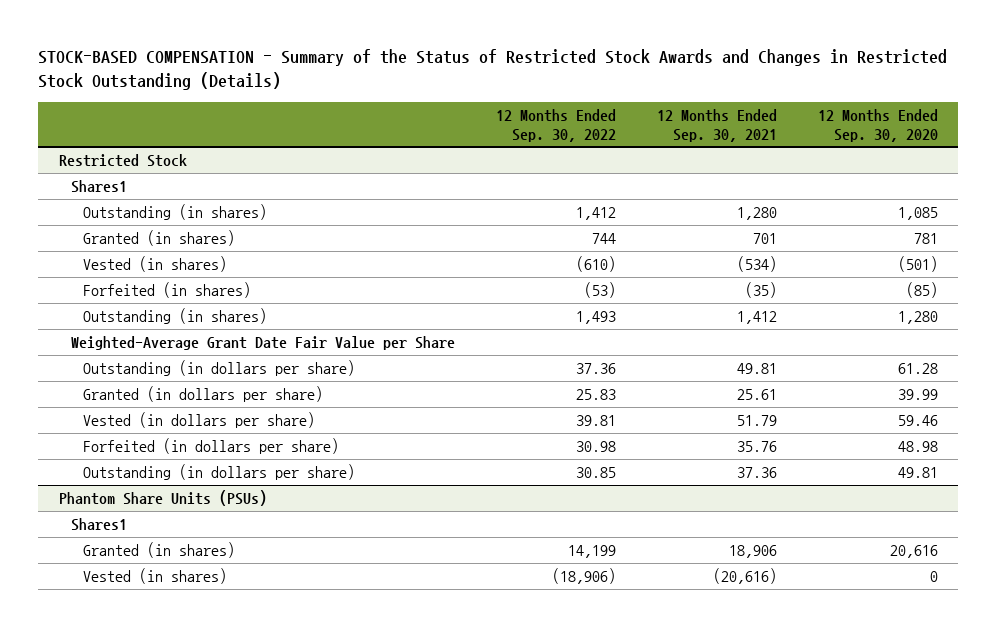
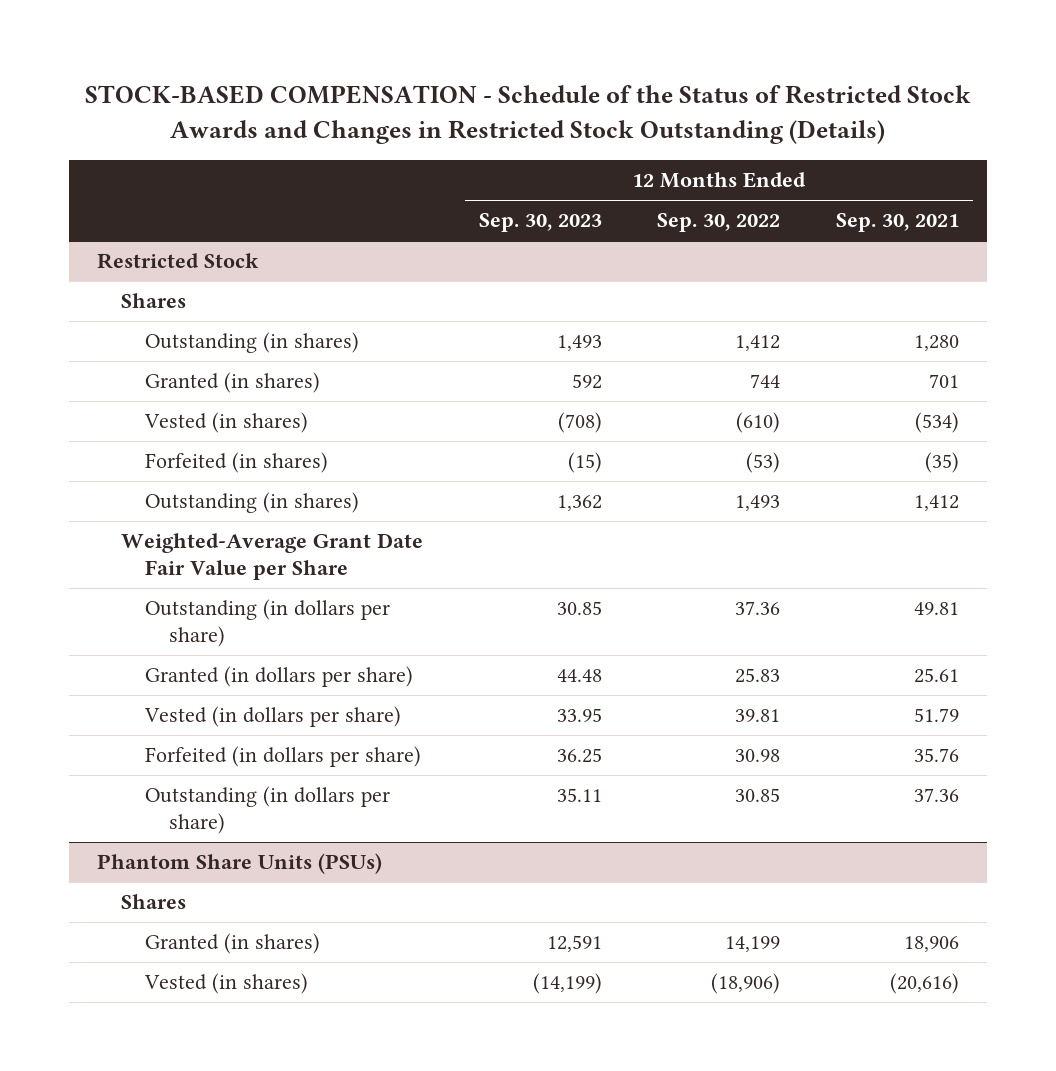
[38,49,948,91] STOCK-BASED COMPENSATION - Summary of the Status of Restricted Stock Awards and Changes in Restricted Stock Outstanding (Details) -> [84,85,971,144] STOCK-BASED COMPENSATION - Schedule of the Status of Restricted Stock Awards and Changes in Restricted Stock Outstanding (Details)
[817,108,938,142] 12 Months Ended Sep. 30, 2020 -> none
none -> [478,213,602,233] Sep. 30, 2023
[70,179,127,193] Shares1 -> [120,293,186,309] Shares
[70,517,127,531] Shares1 -> [120,894,186,910] Shares

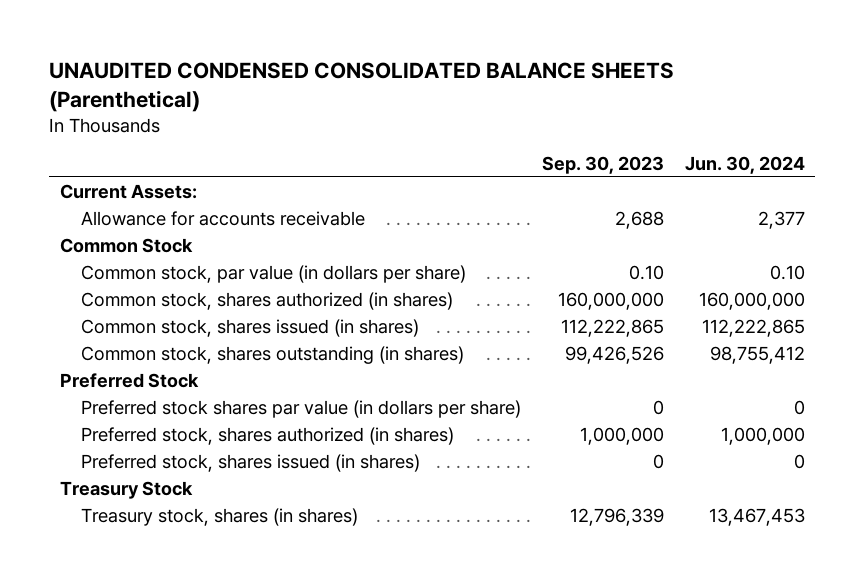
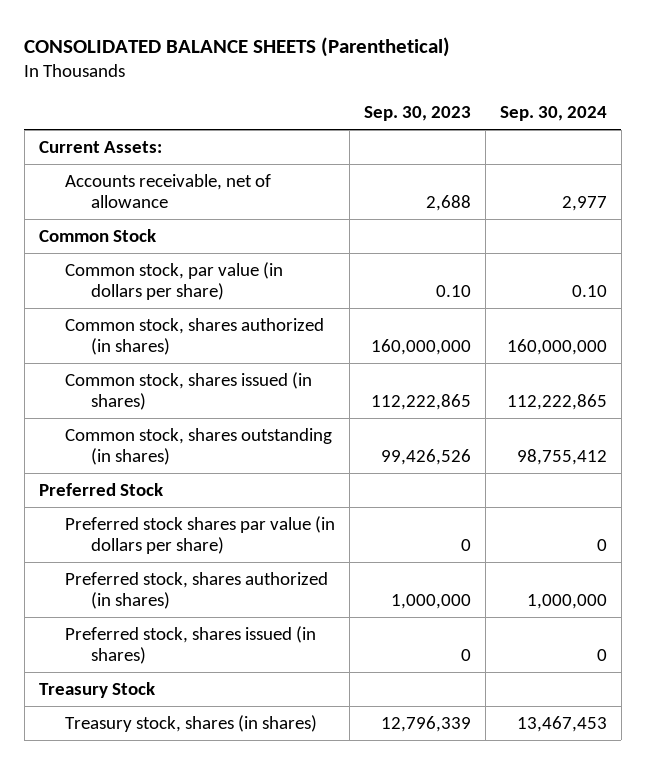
[49,61,675,112] UNAUDITED CONDENSED CONSOLIDATED BALANCE SHEETS (Parenthetical) -> [24,36,451,57] CONSOLIDATED BALANCE SHEETS (Parenthetical)
[684,156,805,175] Jun. 30, 2024 -> none
none -> [499,106,607,122] Sep. 30, 2024
[80,210,365,226] Allowance for accounts receivable -> [64,173,271,209] Accounts receivable, net of allowance

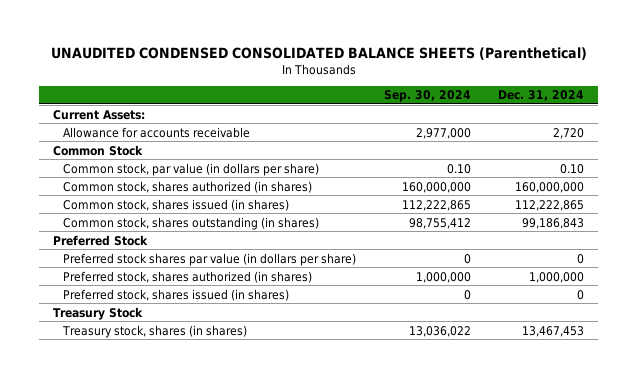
[24,36,451,57] CONSOLIDATED BALANCE SHEETS (Parenthetical) -> [50,46,587,60] UNAUDITED CONDENSED CONSOLIDATED BALANCE SHEETS (Parenthetical)
[363,106,471,122] Sep. 30, 2023 -> none
none -> [498,90,585,102] Dec. 31, 2024
[64,173,271,209] Accounts receivable, net of allowance -> [63,126,251,138] Allowance for accounts receivable
[561,196,607,212] 2,977 -> [415,127,471,139] 2,977,000
[516,715,607,732] 13,467,453 -> [408,325,471,337] 13,036,022

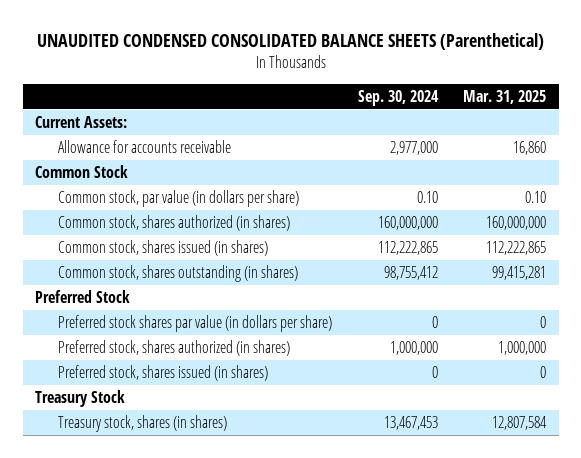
[498,90,585,102] Dec. 31, 2024 -> none
none -> [463,89,547,104] Mar. 31, 2025
[408,325,471,337] 13,036,022 -> [383,416,438,431] 13,467,453

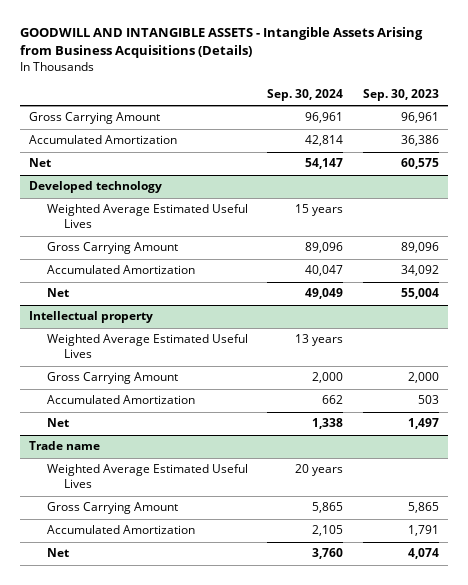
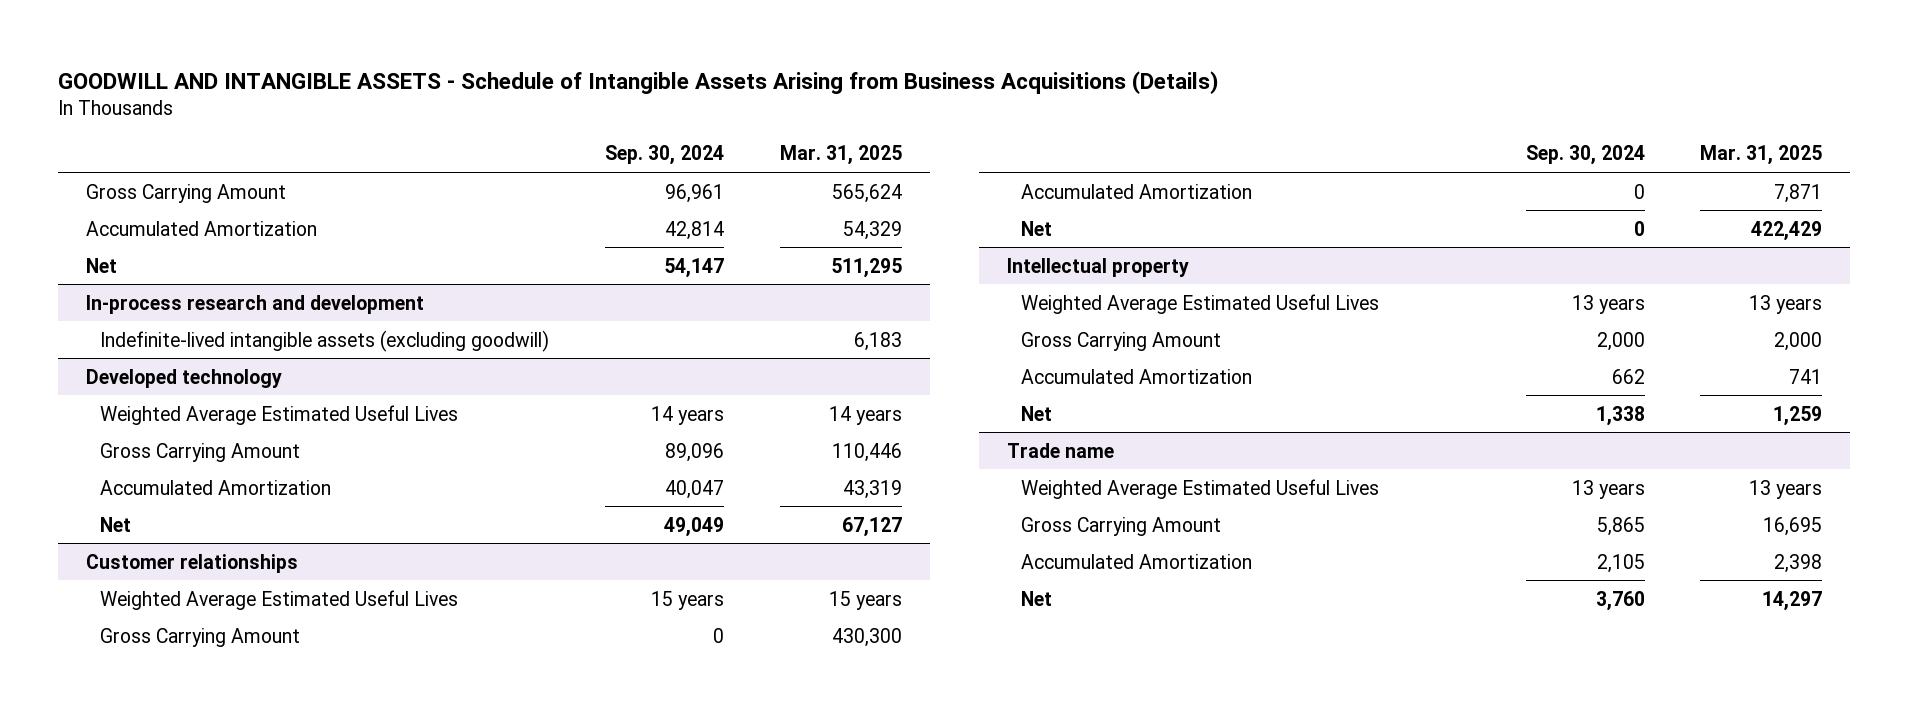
[19,27,423,59] GOODWILL AND INTANGIBLE ASSETS - Intangible Assets Arising from Business Acquisitions (Details) -> [58,70,1219,94] GOODWILL AND INTANGIBLE ASSETS - Schedule of Intangible Assets Arising from Business Acquisitions (Details)
[362,88,439,101] Sep. 30, 2023 -> none
none -> [779,145,902,166] Mar. 31, 2025
none -> [86,294,425,314] In-process research and development
none -> [100,329,550,352] Indefinite-lived intangible assets (excluding goodwill)
[295,204,344,217] 15 years -> [650,405,724,425] 14 years
none -> [86,553,299,573] Customer relationships
none -> [100,589,459,610] Weighted Average Estimated Useful Lives
none -> [100,627,301,647] Gross Carrying Amount
none -> [1020,183,1252,199] Accumulated Amortization
none -> [1020,220,1052,236] Net
[295,464,344,477] 20 years -> [1571,479,1645,499] 13 years

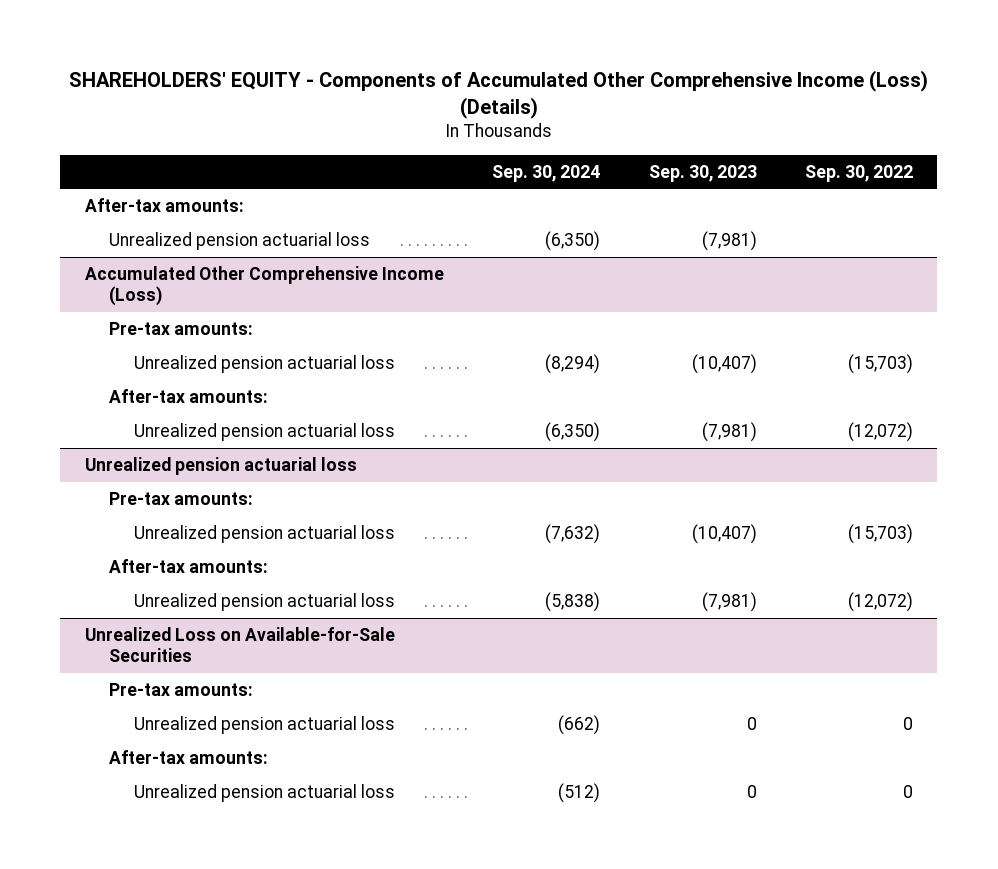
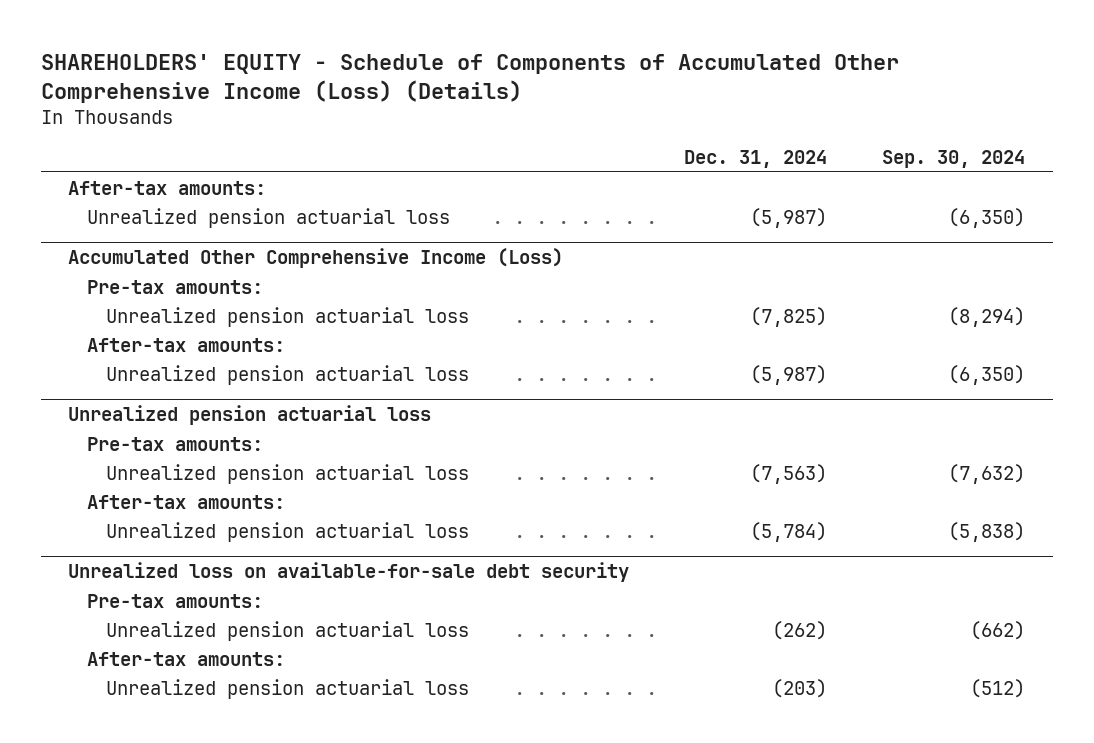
[68,70,928,120] SHAREHOLDERS' EQUITY - Components of Accumulated Other Comprehensive Income (Loss) (Details) -> [40,53,899,103] SHAREHOLDERS' EQUITY - Schedule of Components of Accumulated Other Comprehensive Income (Loss) (Details)
[648,164,757,182] Sep. 30, 2023 -> none
[805,164,914,182] Sep. 30, 2022 -> none
none -> [684,150,828,169] Dec. 31, 2024
[84,626,395,663] Unrealized Loss on Available-for-Sale Securities -> [68,562,630,583] Unrealized loss on available-for-sale debt security

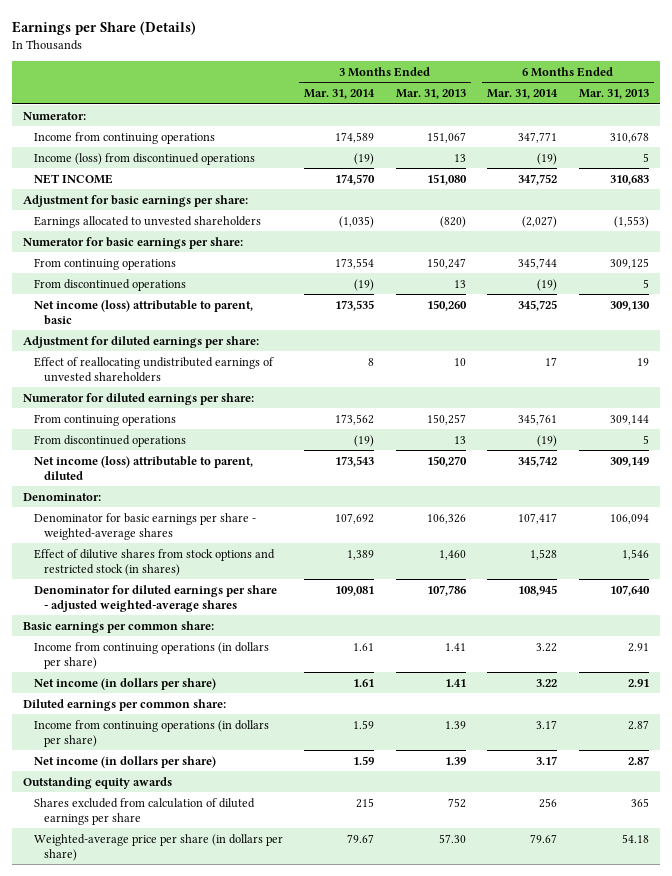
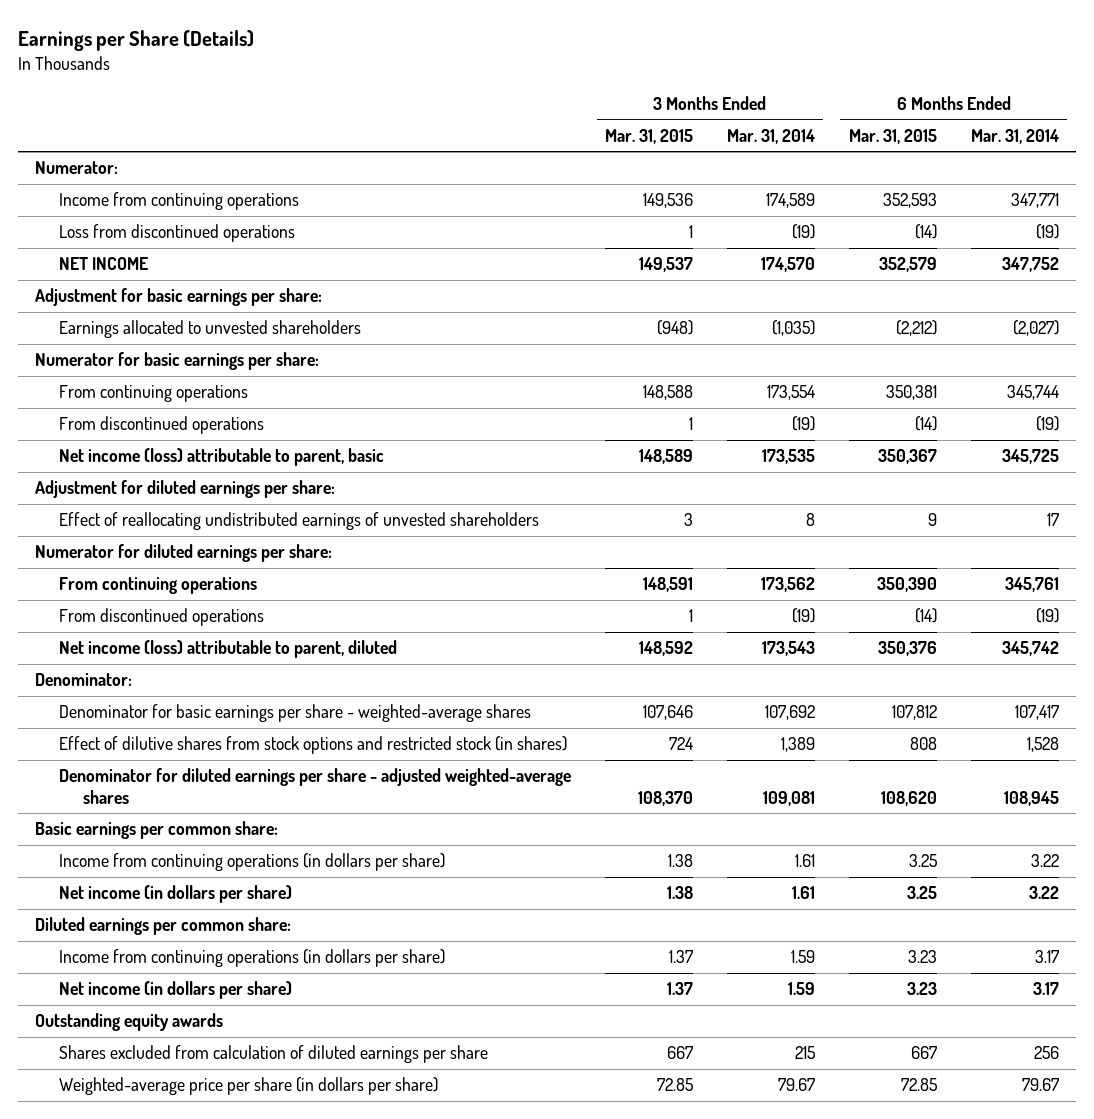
[395,89,466,100] Mar. 31, 2013 -> none
[578,89,649,100] Mar. 31, 2013 -> none
none -> [605,128,694,144] Mar. 31, 2015
none -> [848,128,937,144] Mar. 31, 2015
[33,152,255,165] Income (loss) from discontinued operations -> [59,224,296,243] Loss from discontinued operations

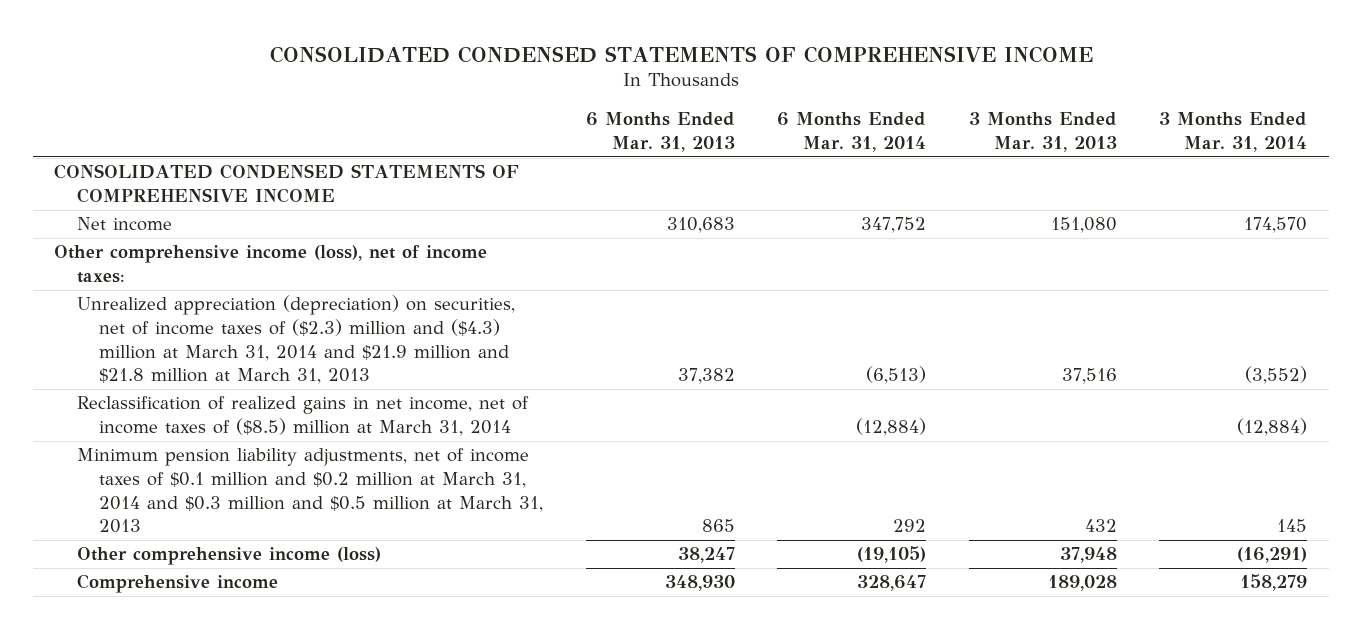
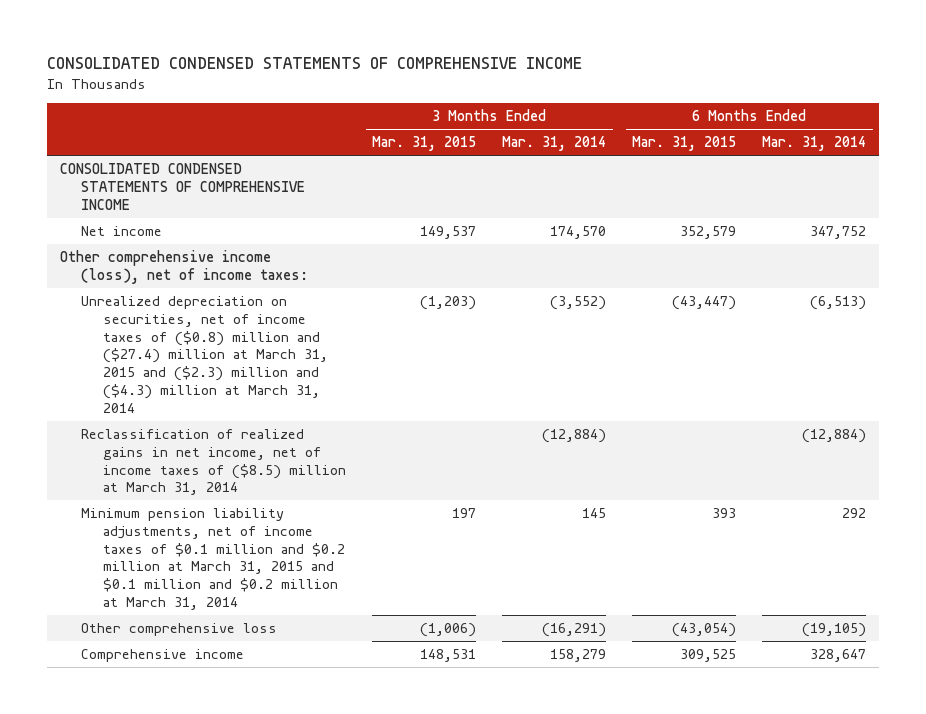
[585,112,735,152] 6 Months Ended Mar. 31, 2013 -> none
[968,112,1117,152] 3 Months Ended Mar. 31, 2013 -> none
none -> [372,136,477,152] Mar. 31, 2015
none -> [632,136,737,152] Mar. 31, 2015
[76,295,515,385] Unrealized appreciation (depreciation) on securities, net of income taxes of ($2.3) million and ($4.3) million at March 31, 2014 and $21.9 million and $21.8 million at March 31, 2013 -> [81,296,329,413] Unrealized depreciation on securities, net of income taxes of ($0.8) million and ($27.4) million at March 31, 2015 and ($2.3) million and ($4.3) million at March 31, 2014
[76,448,544,534] Minimum pension liability adjustments, net of income taxes of $0.1 million and $0.2 million at March 31, 2014 and $0.3 million and $0.5 million at March 31, 2013 -> [81,508,346,611] Minimum pension liability adjustments, net of income taxes of $0.1 million and $0.2 million at March 31, 2015 and $0.1 million and $0.2 million at March 31, 2014
[76,547,381,566] Other comprehensive income (loss) -> [81,623,278,637] Other comprehensive loss

